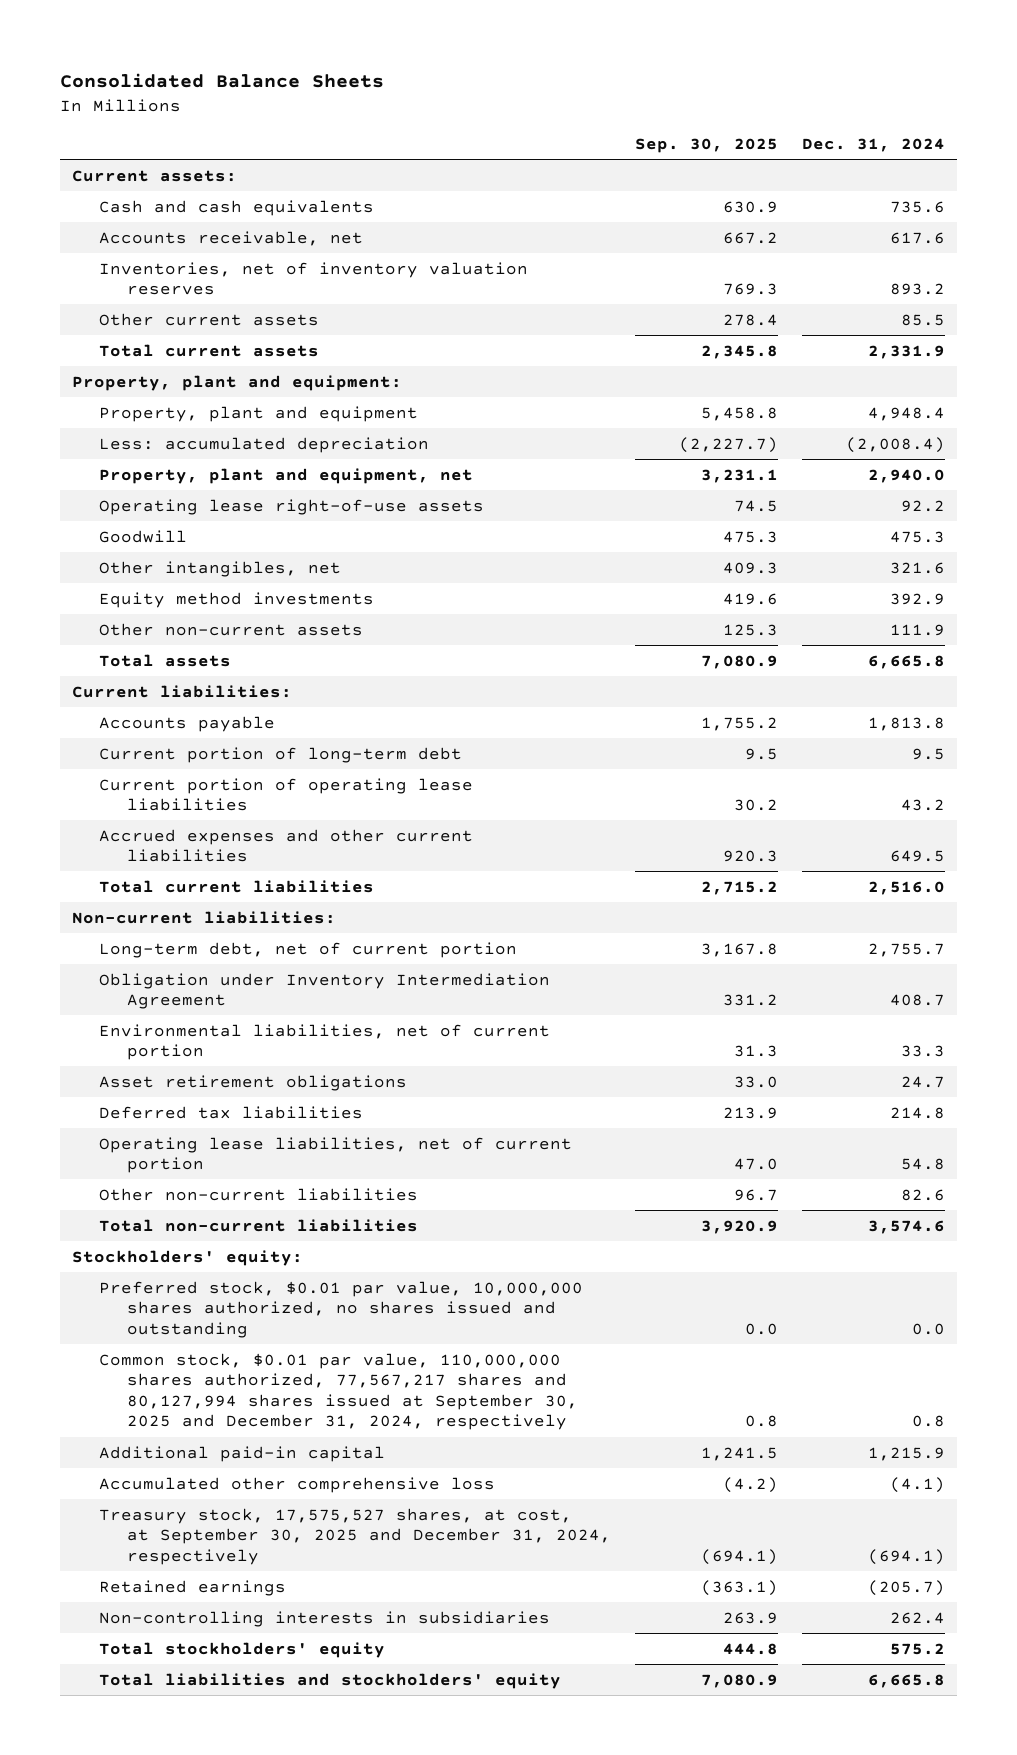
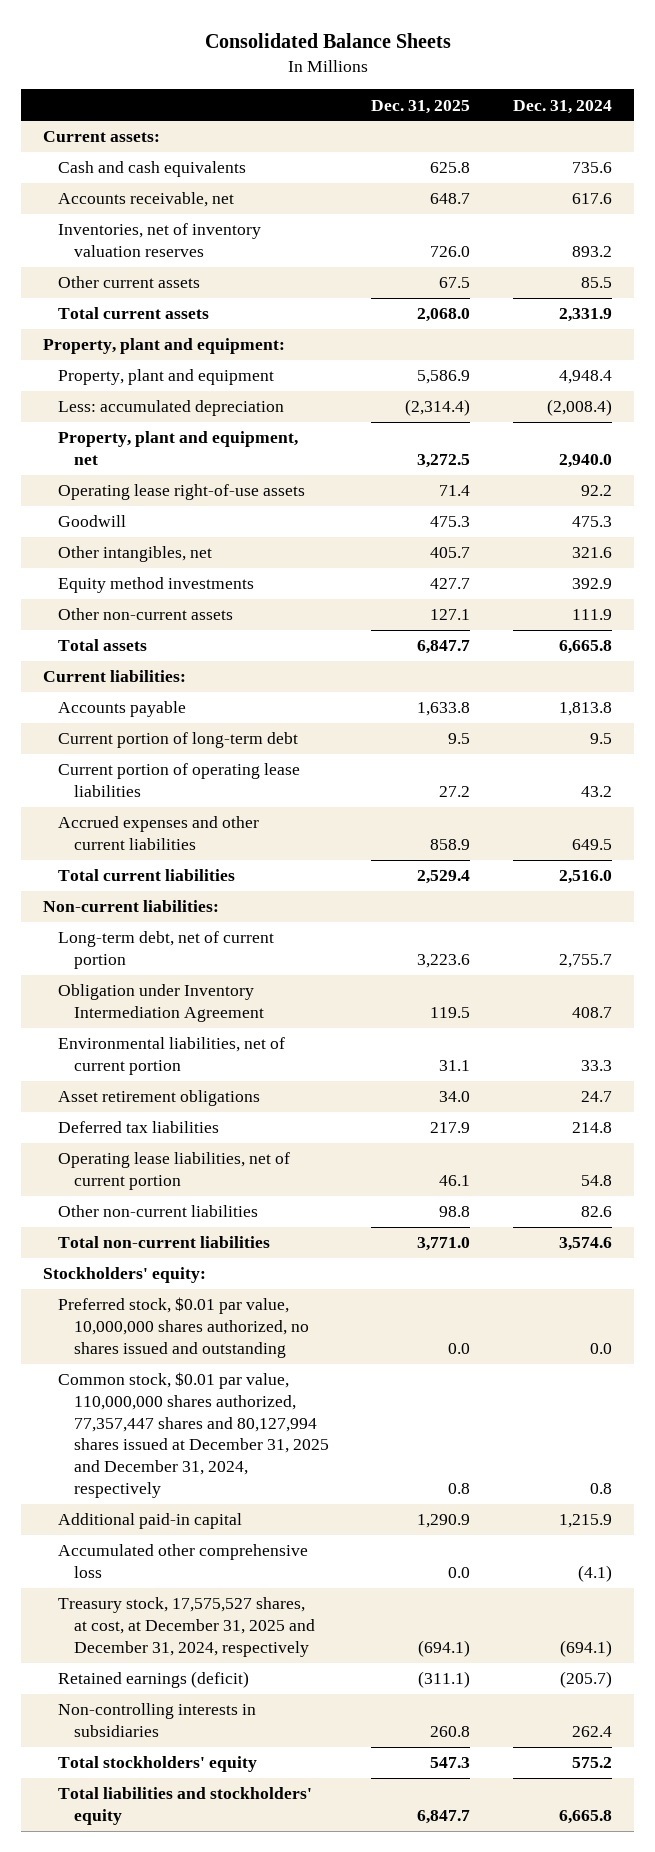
[634,138,778,154] Sep. 30, 2025 -> none
none -> [371,99,471,114] Dec. 31, 2025
[99,1352,579,1431] Common stock, $0.01 par value, 110,000,000 shares authorized, 77,567,217 shares and 80,127,994 shares issued at September 30, 2025 and December 31, 2024, respectively -> [58,1372,329,1498] Common stock, $0.01 par value, 110,000,000 shares authorized, 77,357,447 shares and 80,127,994 shares issued at December 31, 2025 and December 31, 2024, respectively
[99,1507,612,1565] Treasury stock, 17,575,527 shares, at cost, at September 30, 2025 and December 31, 2024, respectively -> [58,1597,315,1657] Treasury stock, 17,575,527 shares, at cost, at December 31, 2025 and December 31, 2024, respectively
[99,1579,287,1596] Retained earnings -> [58,1671,250,1689] Retained earnings (deficit)

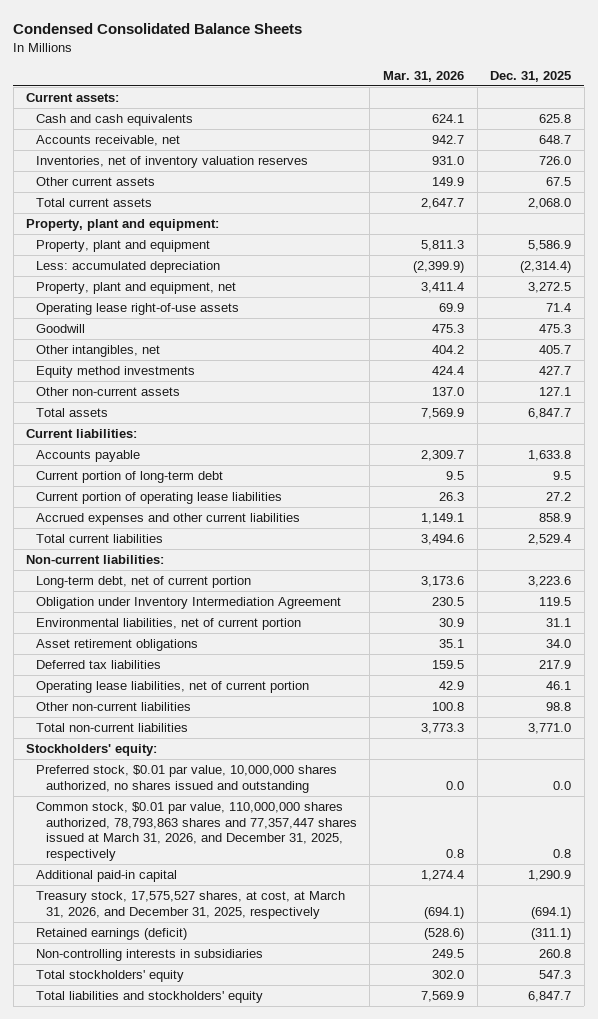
[204,33,451,49] Consolidated Balance Sheets -> [13,22,303,34] Condensed Consolidated Balance Sheets
[513,99,613,114] Dec. 31, 2024 -> none
none -> [383,70,465,82] Mar. 31, 2026
[58,1372,329,1498] Common stock, $0.01 par value, 110,000,000 shares authorized, 77,357,447 shares and 80,127,994 shares issued at December 31, 2025 and December 31, 2024, respectively -> [36,802,357,861] Common stock, $0.01 par value, 110,000,000 shares authorized, 78,793,863 shares and 77,357,447 shares issued at March 31, 2026, and December 31, 2025, respectively
[58,1544,309,1578] Accumulated other comprehensive loss -> none
[58,1597,315,1657] Treasury stock, 17,575,527 shares, at cost, at December 31, 2025 and December 31, 2024, respectively -> [36,891,346,919] Treasury stock, 17,575,527 shares, at cost, at March 31, 2026, and December 31, 2025, respectively

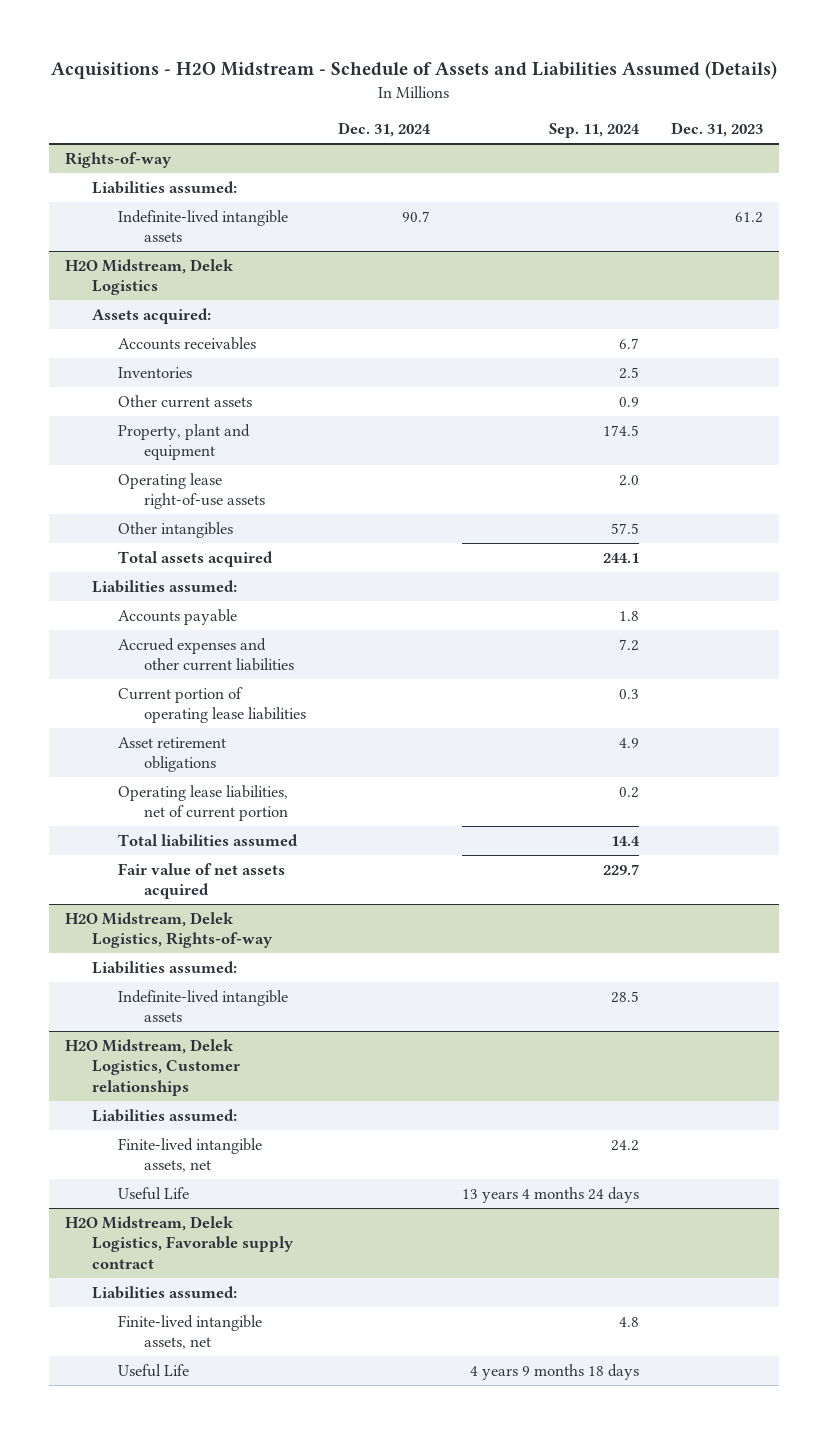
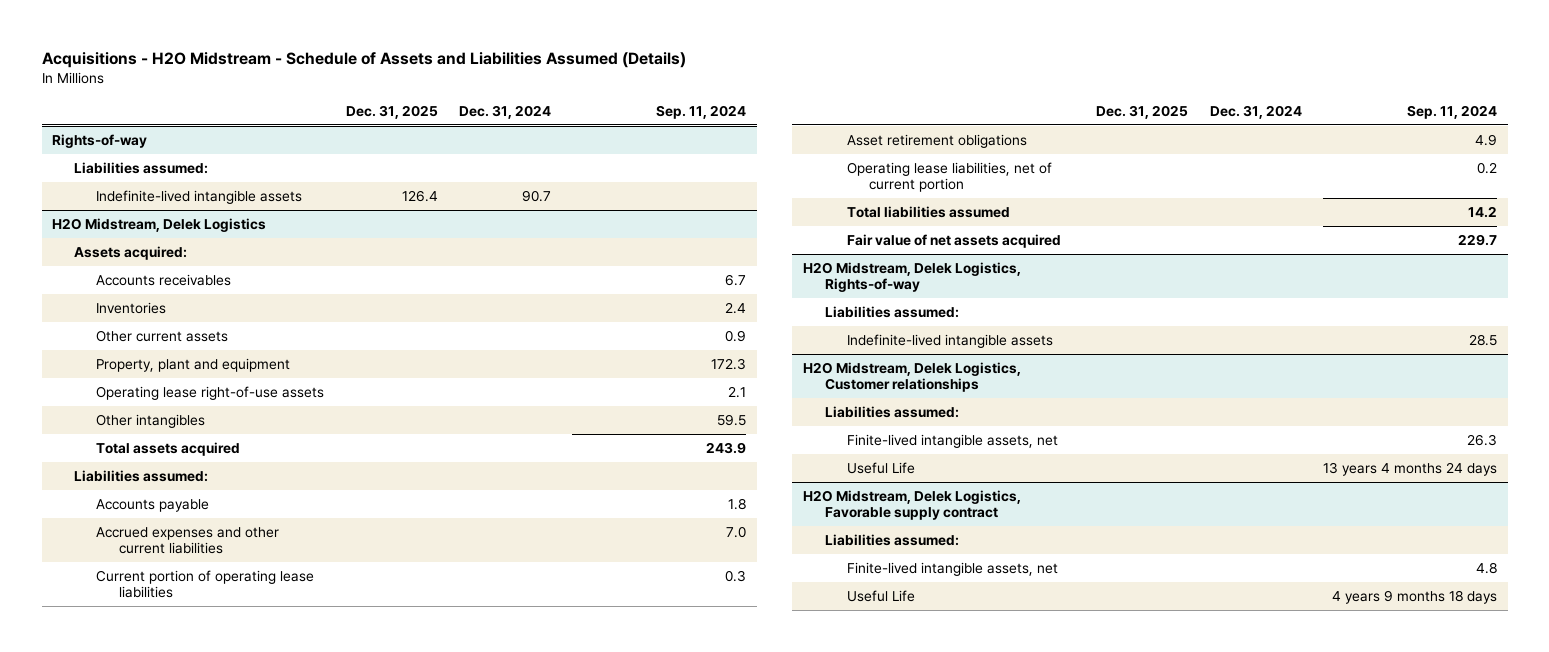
[670,122,763,138] Dec. 31, 2023 -> none
none -> [345,104,438,119] Dec. 31, 2025
[618,366,639,379] 2.5 -> [725,301,747,314] 2.4
[602,424,639,436] 174.5 -> [711,357,747,370] 172.3
[618,474,639,486] 2.0 -> [728,385,747,398] 2.1
[610,522,639,534] 57.5 -> [717,413,747,426] 59.5
[602,552,639,563] 244.1 -> [706,441,747,454] 243.9
[618,638,639,651] 7.2 -> [726,525,747,538] 7.0
[610,835,640,846] 14.4 -> [1467,205,1497,218] 14.2
[610,1139,639,1151] 24.2 -> [1466,433,1497,446] 26.3

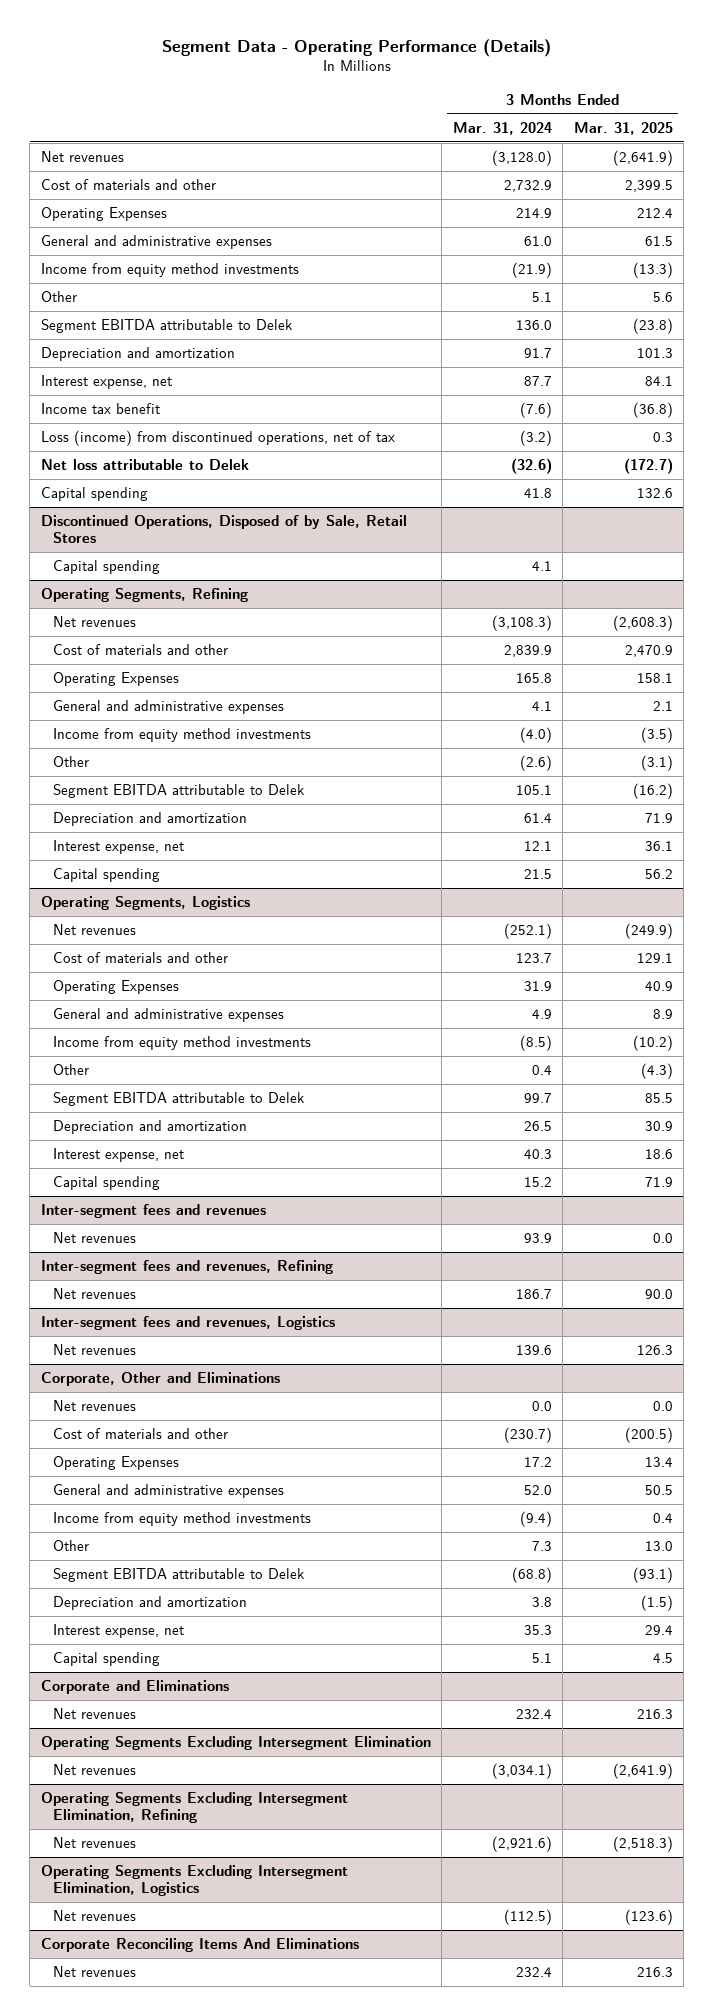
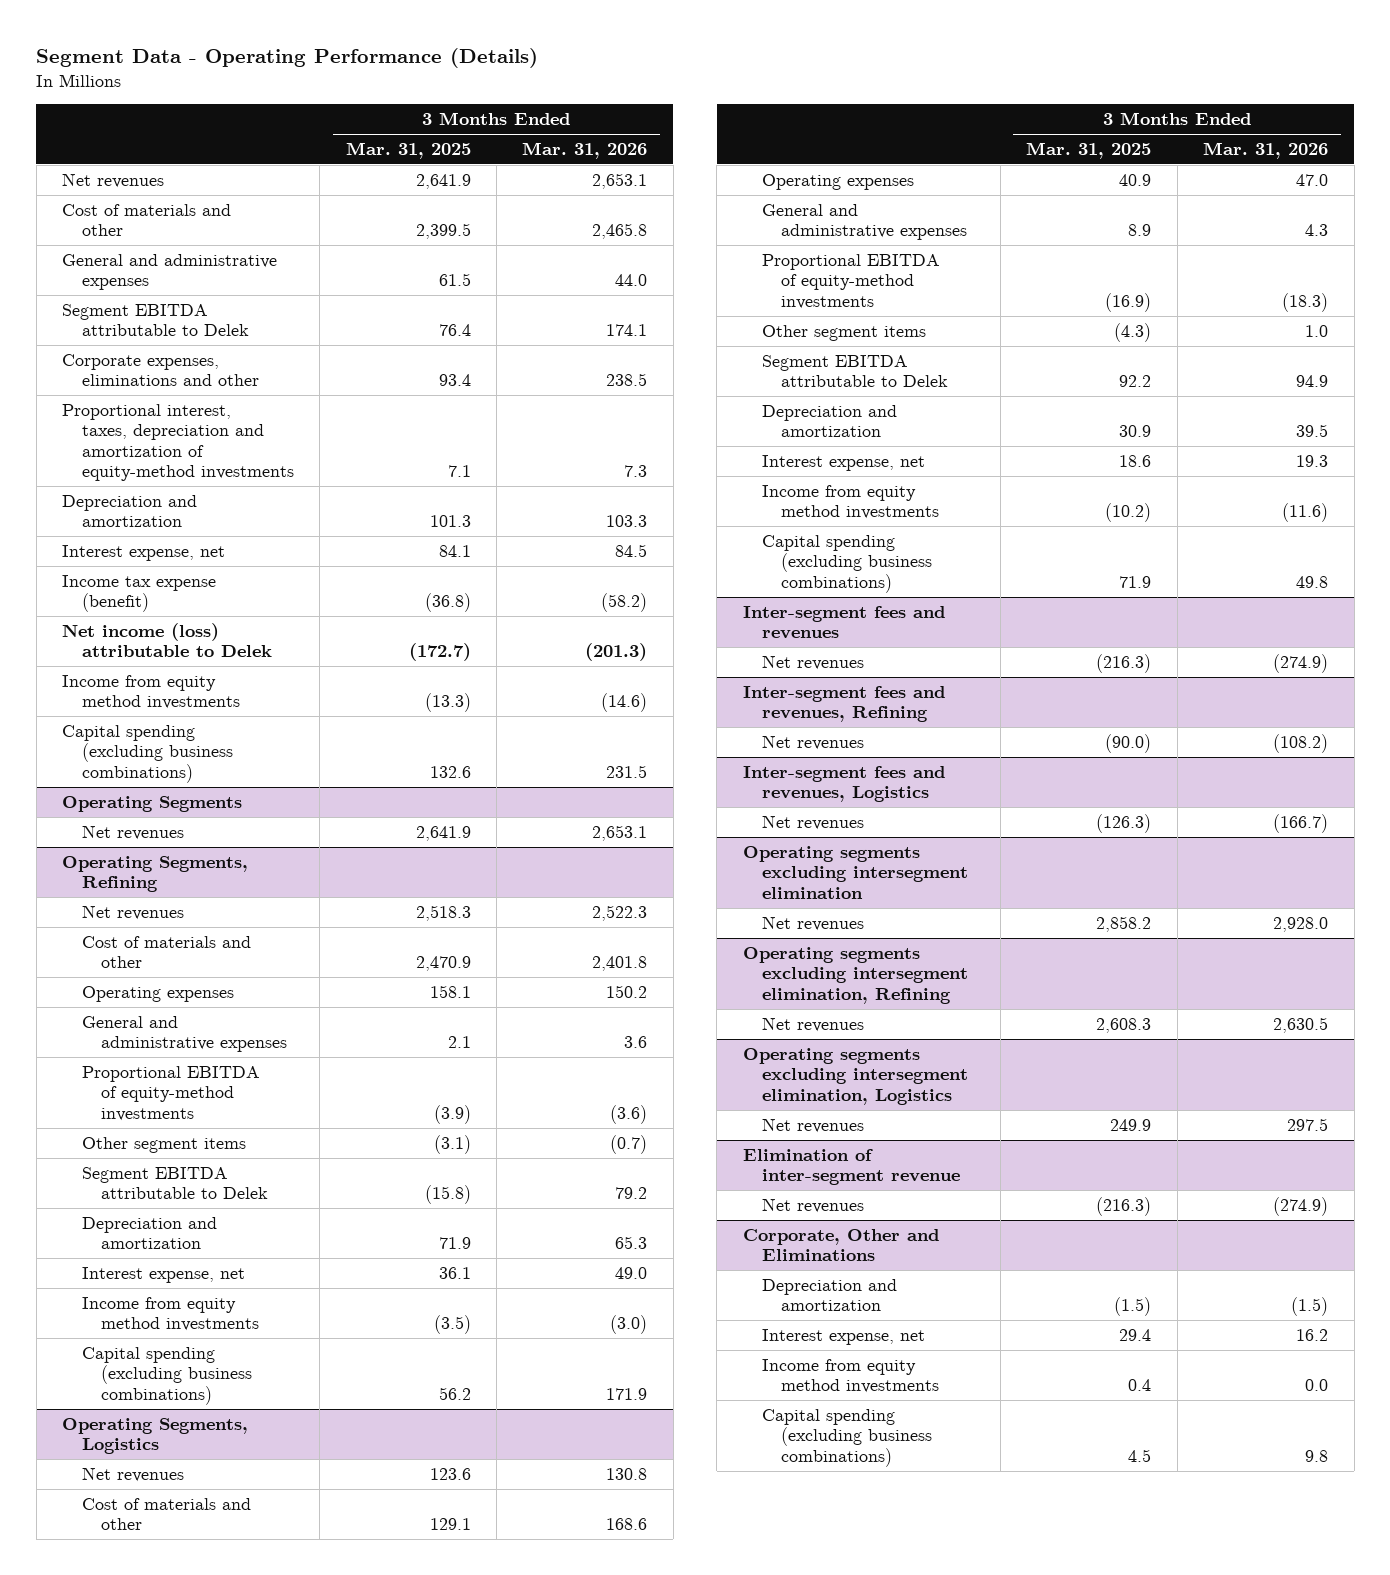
[452,121,552,135] Mar. 31, 2024 -> none
none -> [522,142,648,160] Mar. 31, 2026
[612,150,673,167] (2,641.9) -> [415,173,471,189] 2,641.9
[40,207,167,222] Operating Expenses -> none
[40,291,77,303] Other -> none
[632,318,673,335] (23.8) -> [438,324,471,337] 76.4
none -> [62,353,259,387] Corporate expenses, eliminations and other
none -> [62,403,294,482] Proportional interest, taxes, depreciation and amortization of equity-method investments
[40,430,395,447] Loss (income) from discontinued operations, net of tax -> none
[40,515,407,543] Discontinued Operations, Disposed of by Sale, Retail Stores -> none
[52,560,160,575] Capital spending -> none
[40,403,160,415] Income tax benefit -> [62,574,217,613] Income tax expense (benefit)
[40,459,249,471] Net loss attributable to Delek -> [62,622,272,658] Net income (loss) attributable to Delek
[40,263,299,278] Income from equity method investments -> [62,674,240,710] Income from equity method investments
[40,487,148,502] Capital spending -> [62,724,233,783] Capital spending (excluding business combinations)
none -> [62,795,243,812] Operating Segments
none -> [81,824,184,840] Net revenues
[612,615,673,632] (2,608.3) -> [415,904,471,921] 2,518.3
[52,672,179,687] Operating Expenses -> [81,985,234,1002] Operating expenses
none -> [81,1065,260,1121] Proportional EBITDA of equity-method investments
[52,756,89,768] Other -> [81,1136,246,1153] Other segment items
[632,783,673,800] (16.2) -> [424,1185,471,1205] (15.8)
[52,728,311,743] Income from equity method investments -> [81,1296,259,1332] Income from equity method investments
[52,868,160,883] Capital spending -> [81,1346,252,1405] Capital spending (excluding business combinations)
[624,923,673,940] (249.9) -> [429,1467,471,1480] 123.6
[52,980,179,995] Operating Expenses -> [762,173,915,190] Operating expenses
none -> [762,253,941,309] Proportional EBITDA of equity-method investments
[52,1064,89,1076] Other -> [762,324,927,341] Other segment items
[644,1093,673,1104] 85.5 -> [1119,375,1152,388] 92.2
[52,1036,311,1051] Income from equity method investments -> [762,484,940,520] Income from equity method investments
[52,1176,160,1191] Capital spending -> [762,534,933,593] Capital spending (excluding business combinations)
[652,1233,673,1244] 0.0 -> [1096,653,1152,673] (216.3)
[644,1289,673,1300] 90.0 -> [1105,733,1152,753] (90.0)
[636,1345,673,1356] 126.3 -> [1096,813,1152,833] (126.3)
none -> [742,845,969,899] Operating segments excluding intersegment elimination
none -> [762,915,865,931] Net revenues
none -> [742,946,969,1004] Operating segments excluding intersegment elimination, Refining
none -> [762,1016,865,1032] Net revenues
none -> [742,1047,969,1105] Operating segments excluding intersegment elimination, Logistics
none -> [762,1117,865,1133] Net revenues
none -> [742,1148,961,1186] Elimination of inter-segment revenue
none -> [762,1197,865,1213] Net revenues
[52,1400,136,1412] Net revenues -> none
[52,1428,228,1440] Cost of materials and other -> none
[52,1456,179,1471] Operating Expenses -> none
[52,1484,284,1499] General and administrative expenses -> none
[52,1540,89,1552] Other -> none
[52,1568,305,1583] Segment EBITDA attributable to Delek -> none
[40,1680,229,1695] Corporate and Eliminations -> none
[52,1708,136,1720] Net revenues -> none
[40,1736,431,1751] Operating Segments Excluding Intersegment Elimination -> none
[52,1764,136,1776] Net revenues -> none
[40,1792,348,1823] Operating Segments Excluding Intersegment Elimination, Refining -> none
[52,1837,136,1849] Net revenues -> none
[40,1865,348,1896] Operating Segments Excluding Intersegment Elimination, Logistics -> none
[52,1910,136,1922] Net revenues -> none
[40,1938,359,1953] Corporate Reconciling Items And Eliminations -> none
[52,1966,136,1978] Net revenues -> none
[52,1512,311,1527] Income from equity method investments -> [762,1358,940,1394] Income from equity method investments
[52,1652,160,1667] Capital spending -> [762,1408,933,1467] Capital spending (excluding business combinations)

